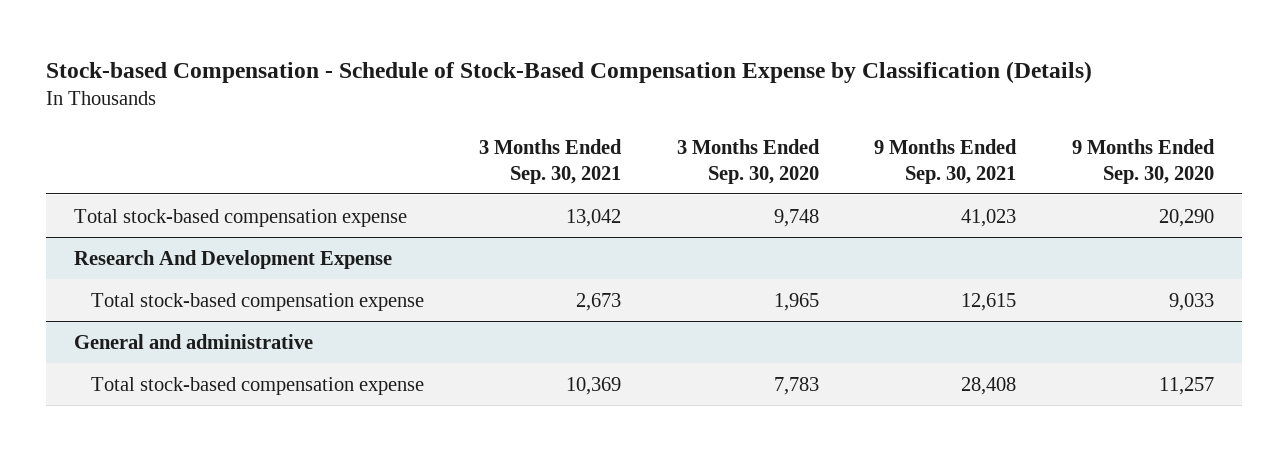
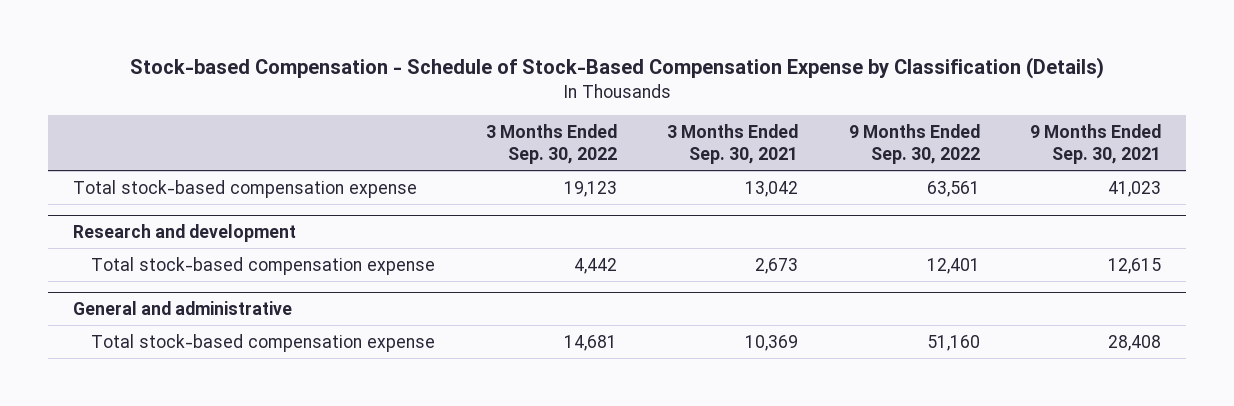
[676,138,820,184] 3 Months Ended Sep. 30, 2020 -> none
[1072,138,1216,184] 9 Months Ended Sep. 30, 2020 -> none
none -> [485,123,617,164] 3 Months Ended Sep. 30, 2022
none -> [848,123,980,164] 9 Months Ended Sep. 30, 2022
[73,249,392,269] Research And Development Expense -> [72,223,296,242] Research and development

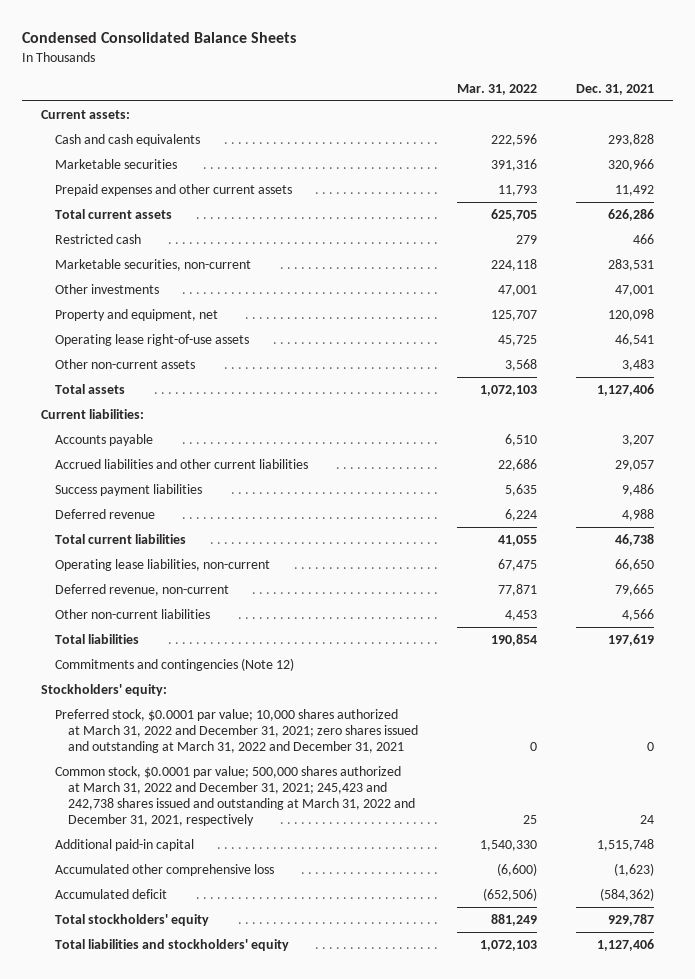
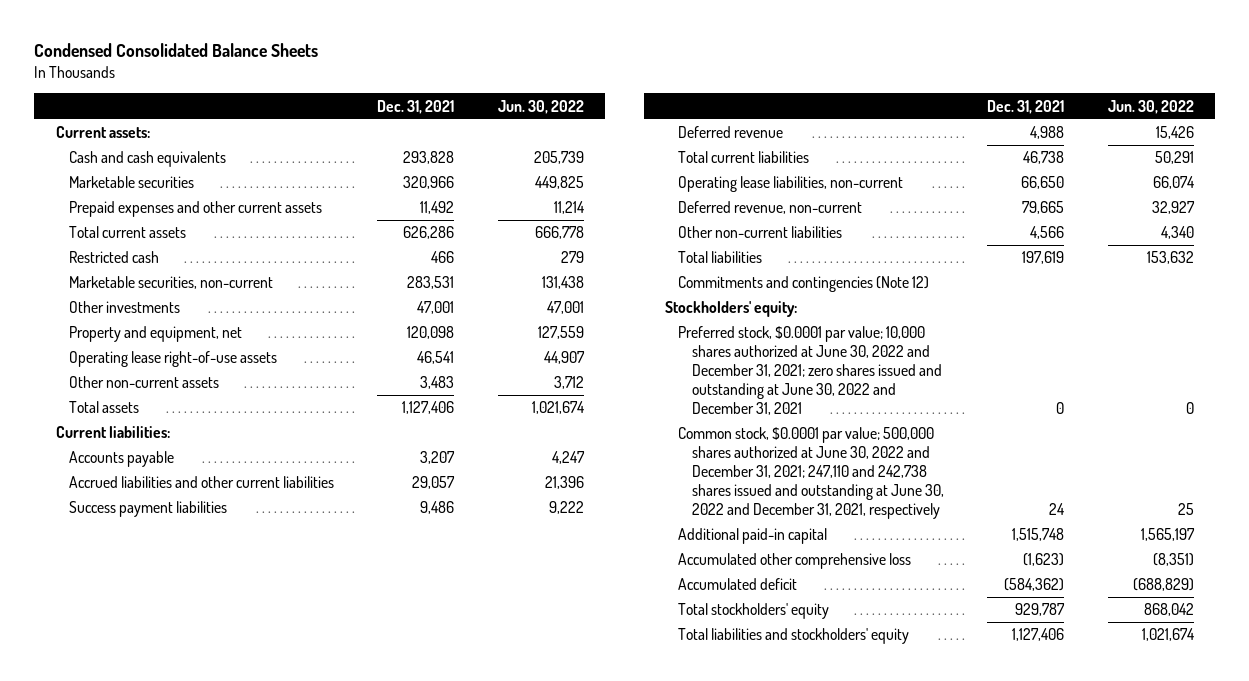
[457,83,538,95] Mar. 31, 2022 -> none
none -> [497,99,584,114] Jun. 30, 2022
[54,708,419,753] Preferred stock, $0.0001 par value; 10,000 shares authorized at March 31, 2022 and December 31, 2021; zero shares issued and outstanding at March 31, 2022 and December 31, 2021 -> [678,326,942,415] Preferred stock, $0.0001 par value; 10,000 shares authorized at June 30, 2022 and December 31, 2021; zero shares issued and outstanding at June 30, 2022 and December 31, 2021
[54,765,416,826] Common stock, $0.0001 par value; 500,000 shares authorized at March 31, 2022 and December 31, 2021; 245,423 and 242,738 shares issued and outstanding at March 31, 2022 and December 31, 2021, respectively -> [678,427,944,519] Common stock, $0.0001 par value; 500,000 shares authorized at June 30, 2022 and December 31, 2021; 247,110 and 242,738 shares issued and outstanding at June 30, 2022 and December 31, 2021, respectively

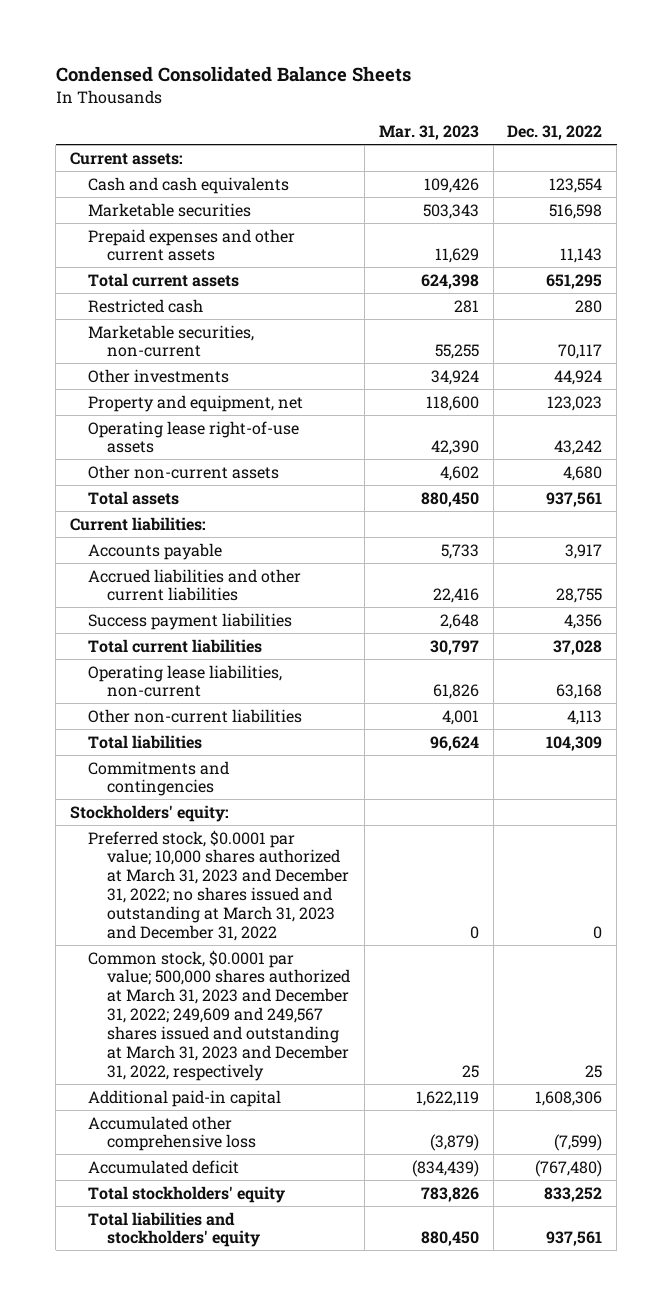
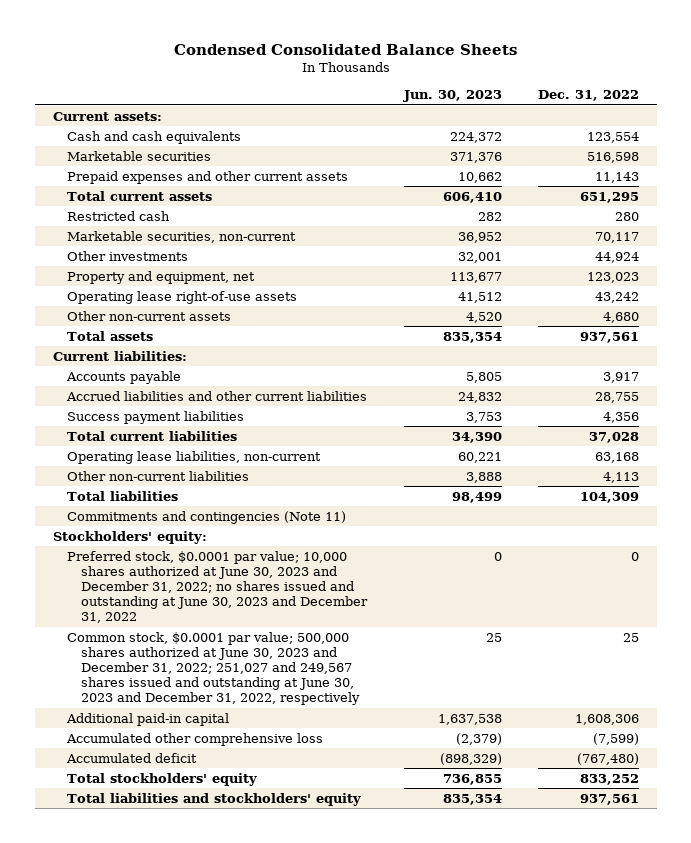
[378,125,479,141] Mar. 31, 2023 -> none
none -> [402,90,502,103] Jun. 30, 2023
[88,760,230,797] Commitments and contingencies -> [67,510,347,524] Commitments and contingencies (Note 11)
[88,829,349,941] Preferred stock, $0.0001 par value; 10,000 shares authorized at March 31, 2023 and December 31, 2022; no shares issued and outstanding at March 31, 2023 and December 31, 2022 -> [67,550,369,624] Preferred stock, $0.0001 par value; 10,000 shares authorized at June 30, 2023 and December 31, 2022; no shares issued and outstanding at June 30, 2023 and December 31, 2022
[88,949,350,1081] Common stock, $0.0001 par value; 500,000 shares authorized at March 31, 2023 and December 31, 2022; 249,609 and 249,567 shares issued and outstanding at March 31, 2023 and December 31, 2022, respectively -> [67,631,361,706] Common stock, $0.0001 par value; 500,000 shares authorized at June 30, 2023 and December 31, 2022; 251,027 and 249,567 shares issued and outstanding at June 30, 2023 and December 31, 2022, respectively

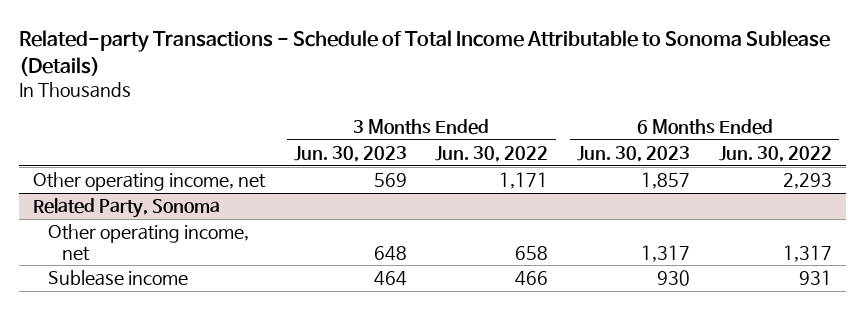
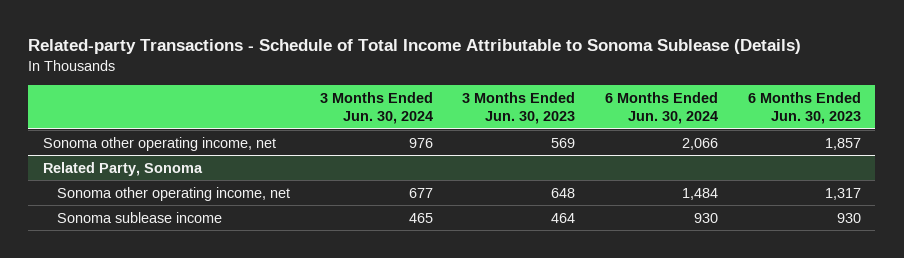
[435,145,549,162] Jun. 30, 2022 -> none
[719,145,833,162] Jun. 30, 2022 -> none
none -> [319,91,433,125] 3 Months Ended Jun. 30, 2024
none -> [604,91,718,125] 6 Months Ended Jun. 30, 2024
[32,172,266,192] Other operating income, net -> [42,136,276,151] Sonoma other operating income, net
[47,224,249,261] Other operating income, net -> [57,186,291,201] Sonoma other operating income, net
[47,270,188,287] Sublease income -> [57,211,223,223] Sonoma sublease income

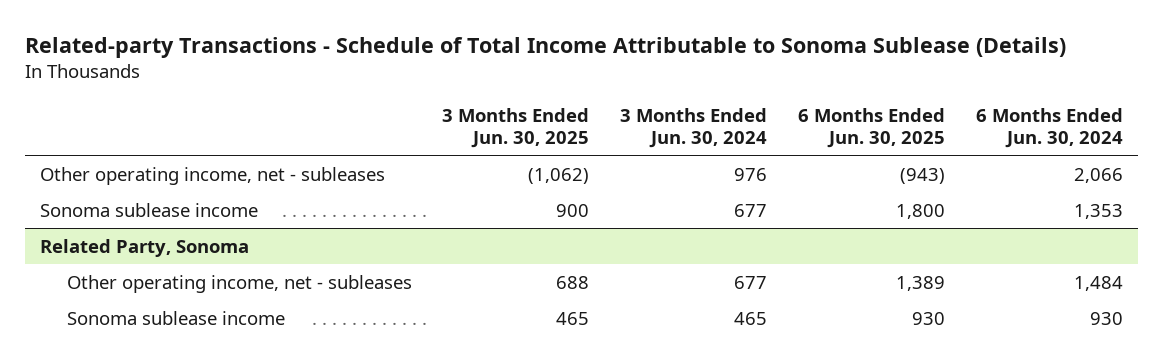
[462,91,576,125] 3 Months Ended Jun. 30, 2023 -> none
[747,91,861,125] 6 Months Ended Jun. 30, 2023 -> none
none -> [442,107,590,148] 3 Months Ended Jun. 30, 2025
none -> [797,107,945,148] 6 Months Ended Jun. 30, 2025
[42,136,276,151] Sonoma other operating income, net -> [40,166,386,185] Other operating income, net - subleases
none -> [40,202,259,217] Sonoma sublease income
[57,186,291,201] Sonoma other operating income, net -> [66,274,412,293] Other operating income, net - subleases

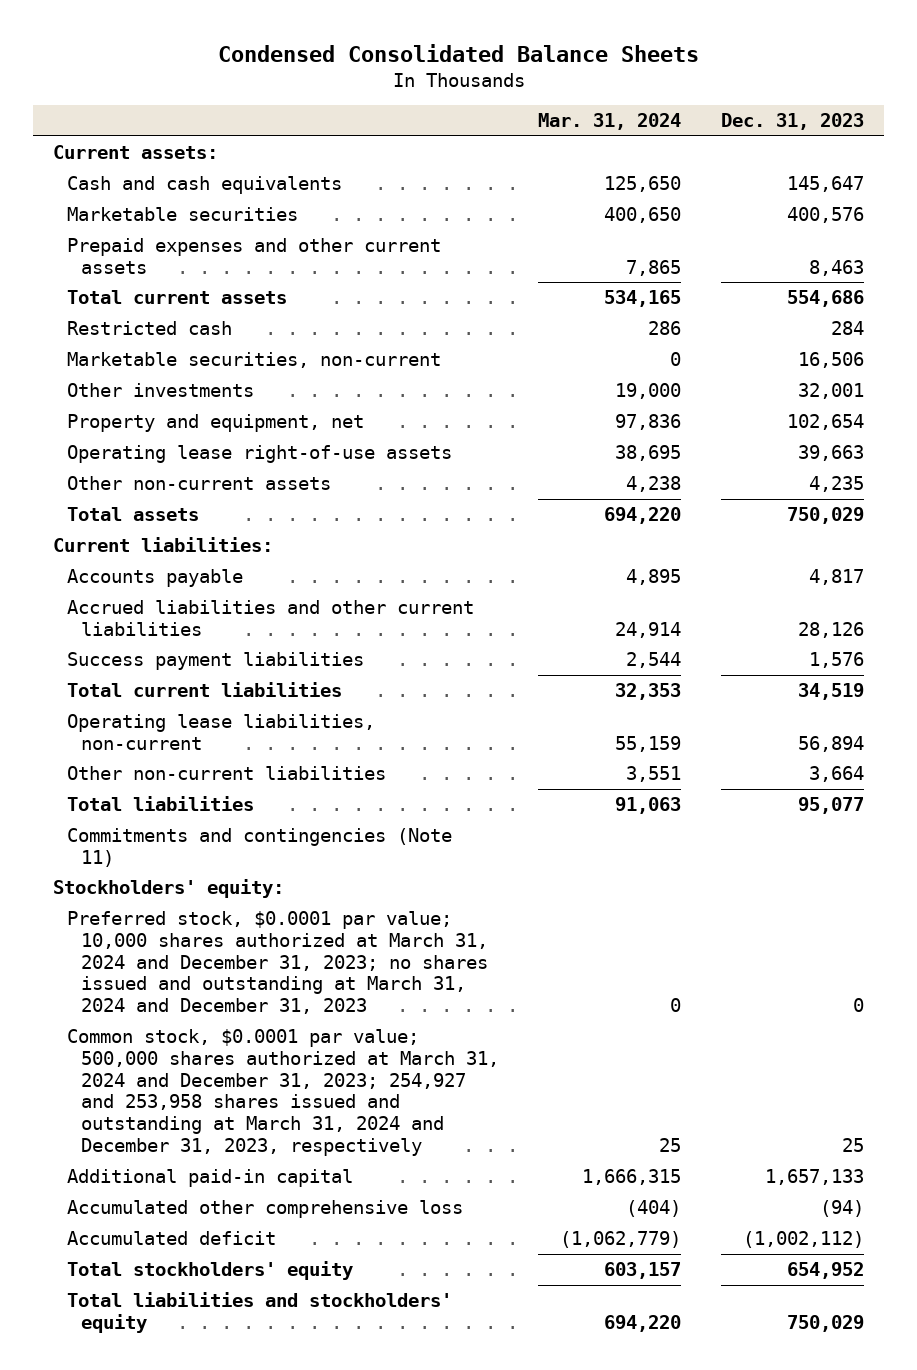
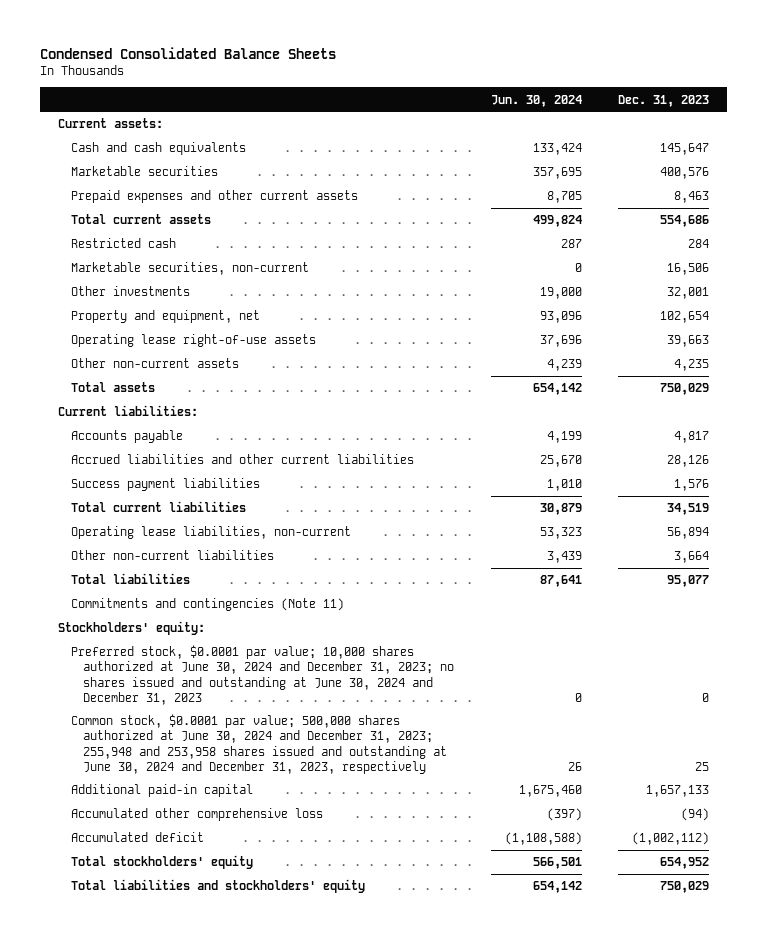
[538,113,682,131] Mar. 31, 2024 -> none
none -> [490,94,582,107] Jun. 30, 2024
[66,911,488,1015] Preferred stock, $0.0001 par value; 10,000 shares authorized at March 31, 2024 and December 31, 2023; no shares issued and outstanding at March 31, 2024 and December 31, 2023 -> [70,645,455,705] Preferred stock, $0.0001 par value; 10,000 shares authorized at June 30, 2024 and December 31, 2023; no shares issued and outstanding at June 30, 2024 and December 31, 2023
[66,1029,499,1157] Common stock, $0.0001 par value; 500,000 shares authorized at March 31, 2024 and December 31, 2023; 254,927 and 253,958 shares issued and outstanding at March 31, 2024 and December 31, 2023, respectively -> [70,714,448,774] Common stock, $0.0001 par value; 500,000 shares authorized at June 30, 2024 and December 31, 2023; 255,948 and 253,958 shares issued and outstanding at June 30, 2024 and December 31, 2023, respectively

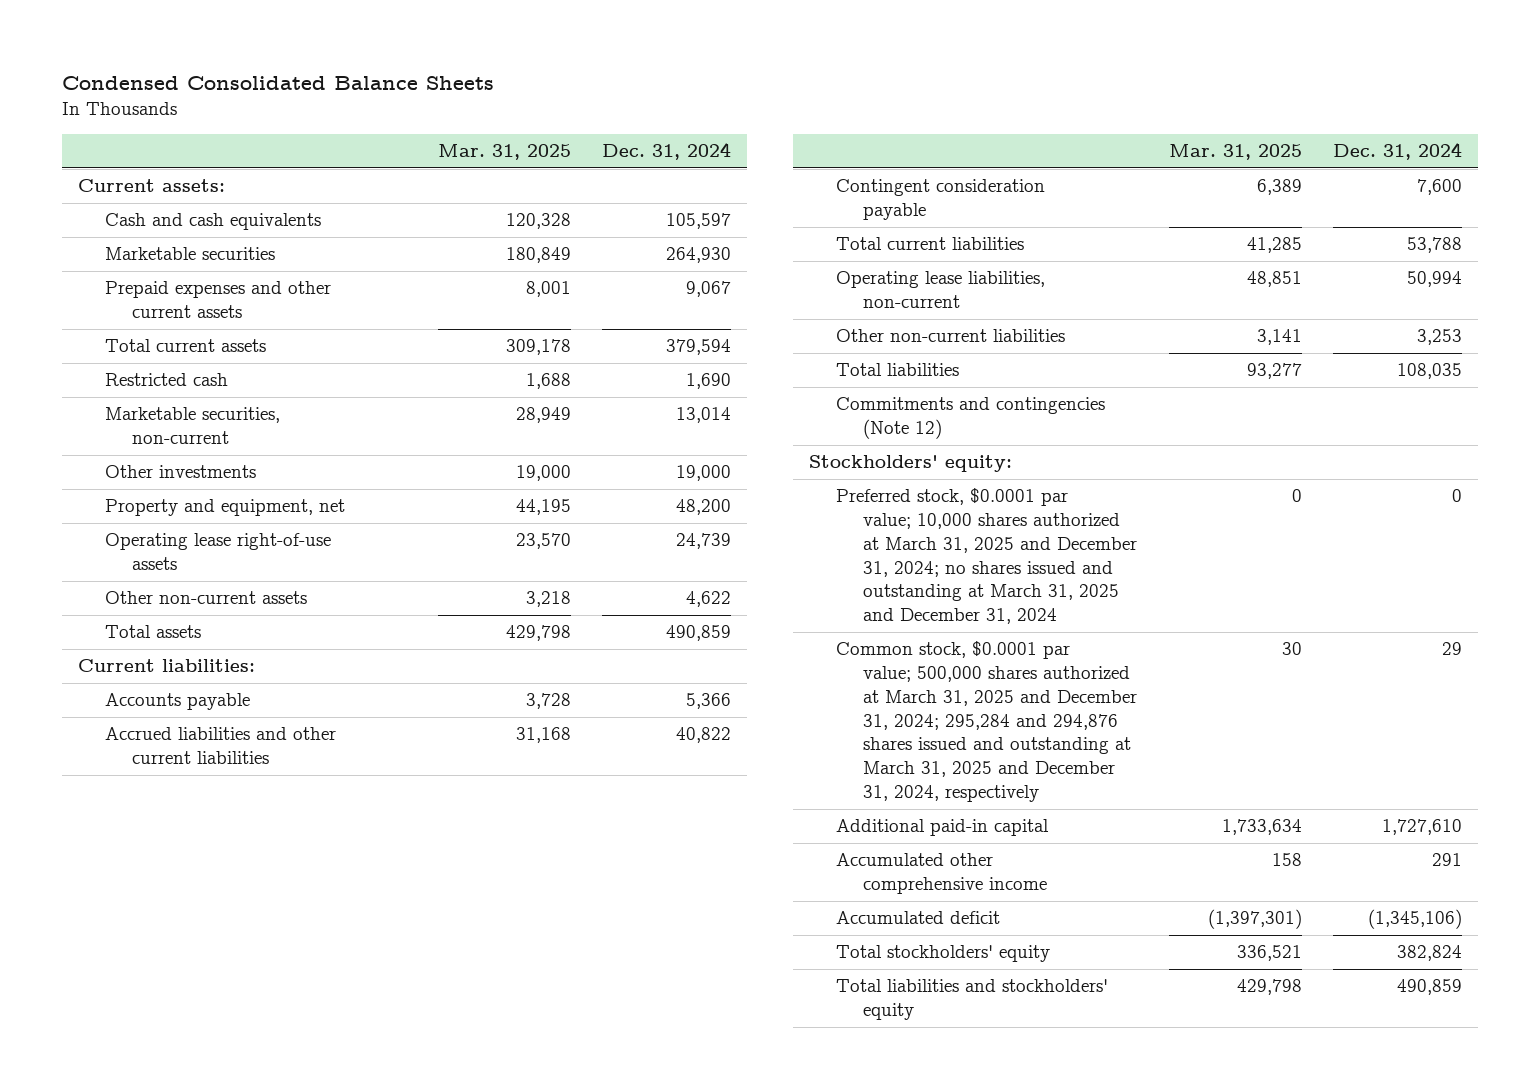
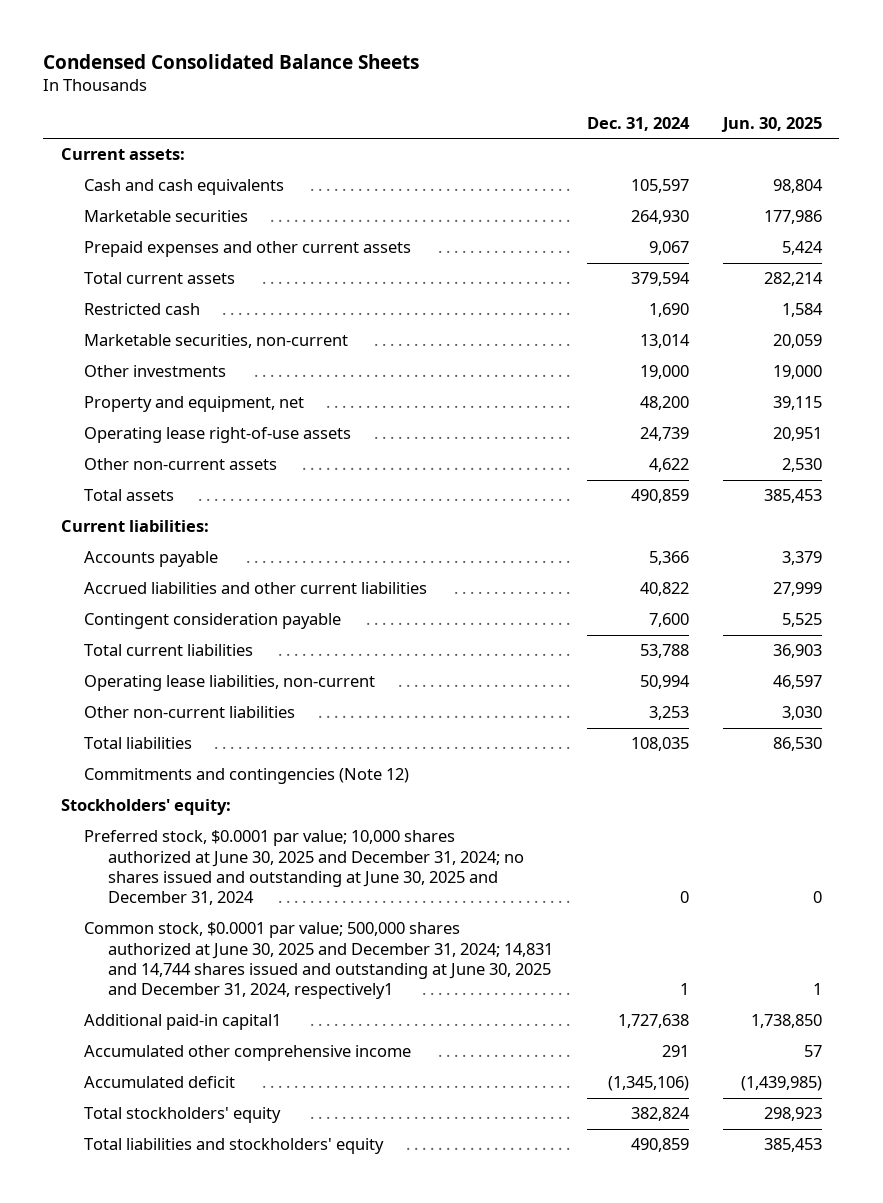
[437,143,571,160] Mar. 31, 2025 -> none
none -> [721,116,823,132] Jun. 30, 2025
[835,488,1138,625] Preferred stock, $0.0001 par value; 10,000 shares authorized at March 31, 2025 and December 31, 2024; no shares issued and outstanding at March 31, 2025 and December 31, 2024 -> [84,830,525,906] Preferred stock, $0.0001 par value; 10,000 shares authorized at June 30, 2025 and December 31, 2024; no shares issued and outstanding at June 30, 2025 and December 31, 2024
[835,641,1138,802] Common stock, $0.0001 par value; 500,000 shares authorized at March 31, 2025 and December 31, 2024; 295,284 and 294,876 shares issued and outstanding at March 31, 2025 and December 31, 2024, respectively -> [84,922,554,1000] Common stock, $0.0001 par value; 500,000 shares authorized at June 30, 2025 and December 31, 2024; 14,831 and 14,744 shares issued and outstanding at June 30, 2025 and December 31, 2024, respectively1
[1442,642,1463,656] 29 -> [680,983,690,996] 1
[835,819,1049,837] Additional paid-in capital -> [84,1014,282,1031] Additional paid-in capital1
[1382,819,1463,836] 1,727,610 -> [618,1014,690,1029] 1,727,638

